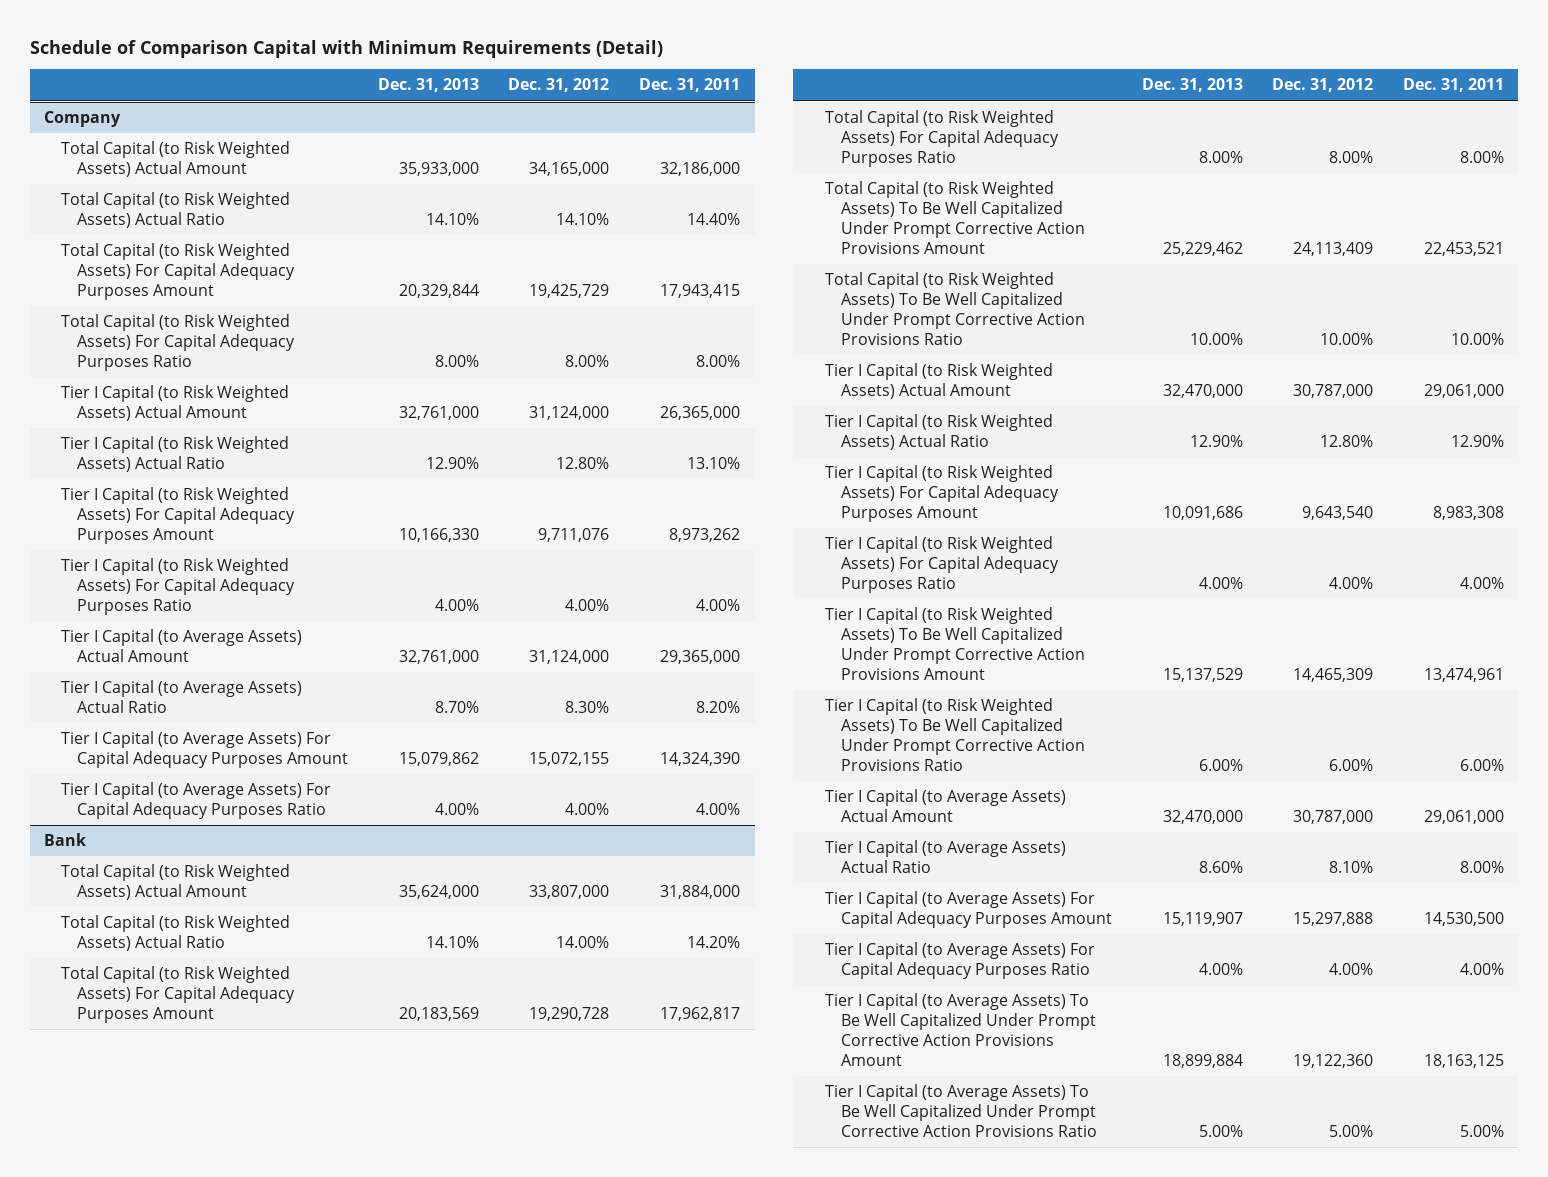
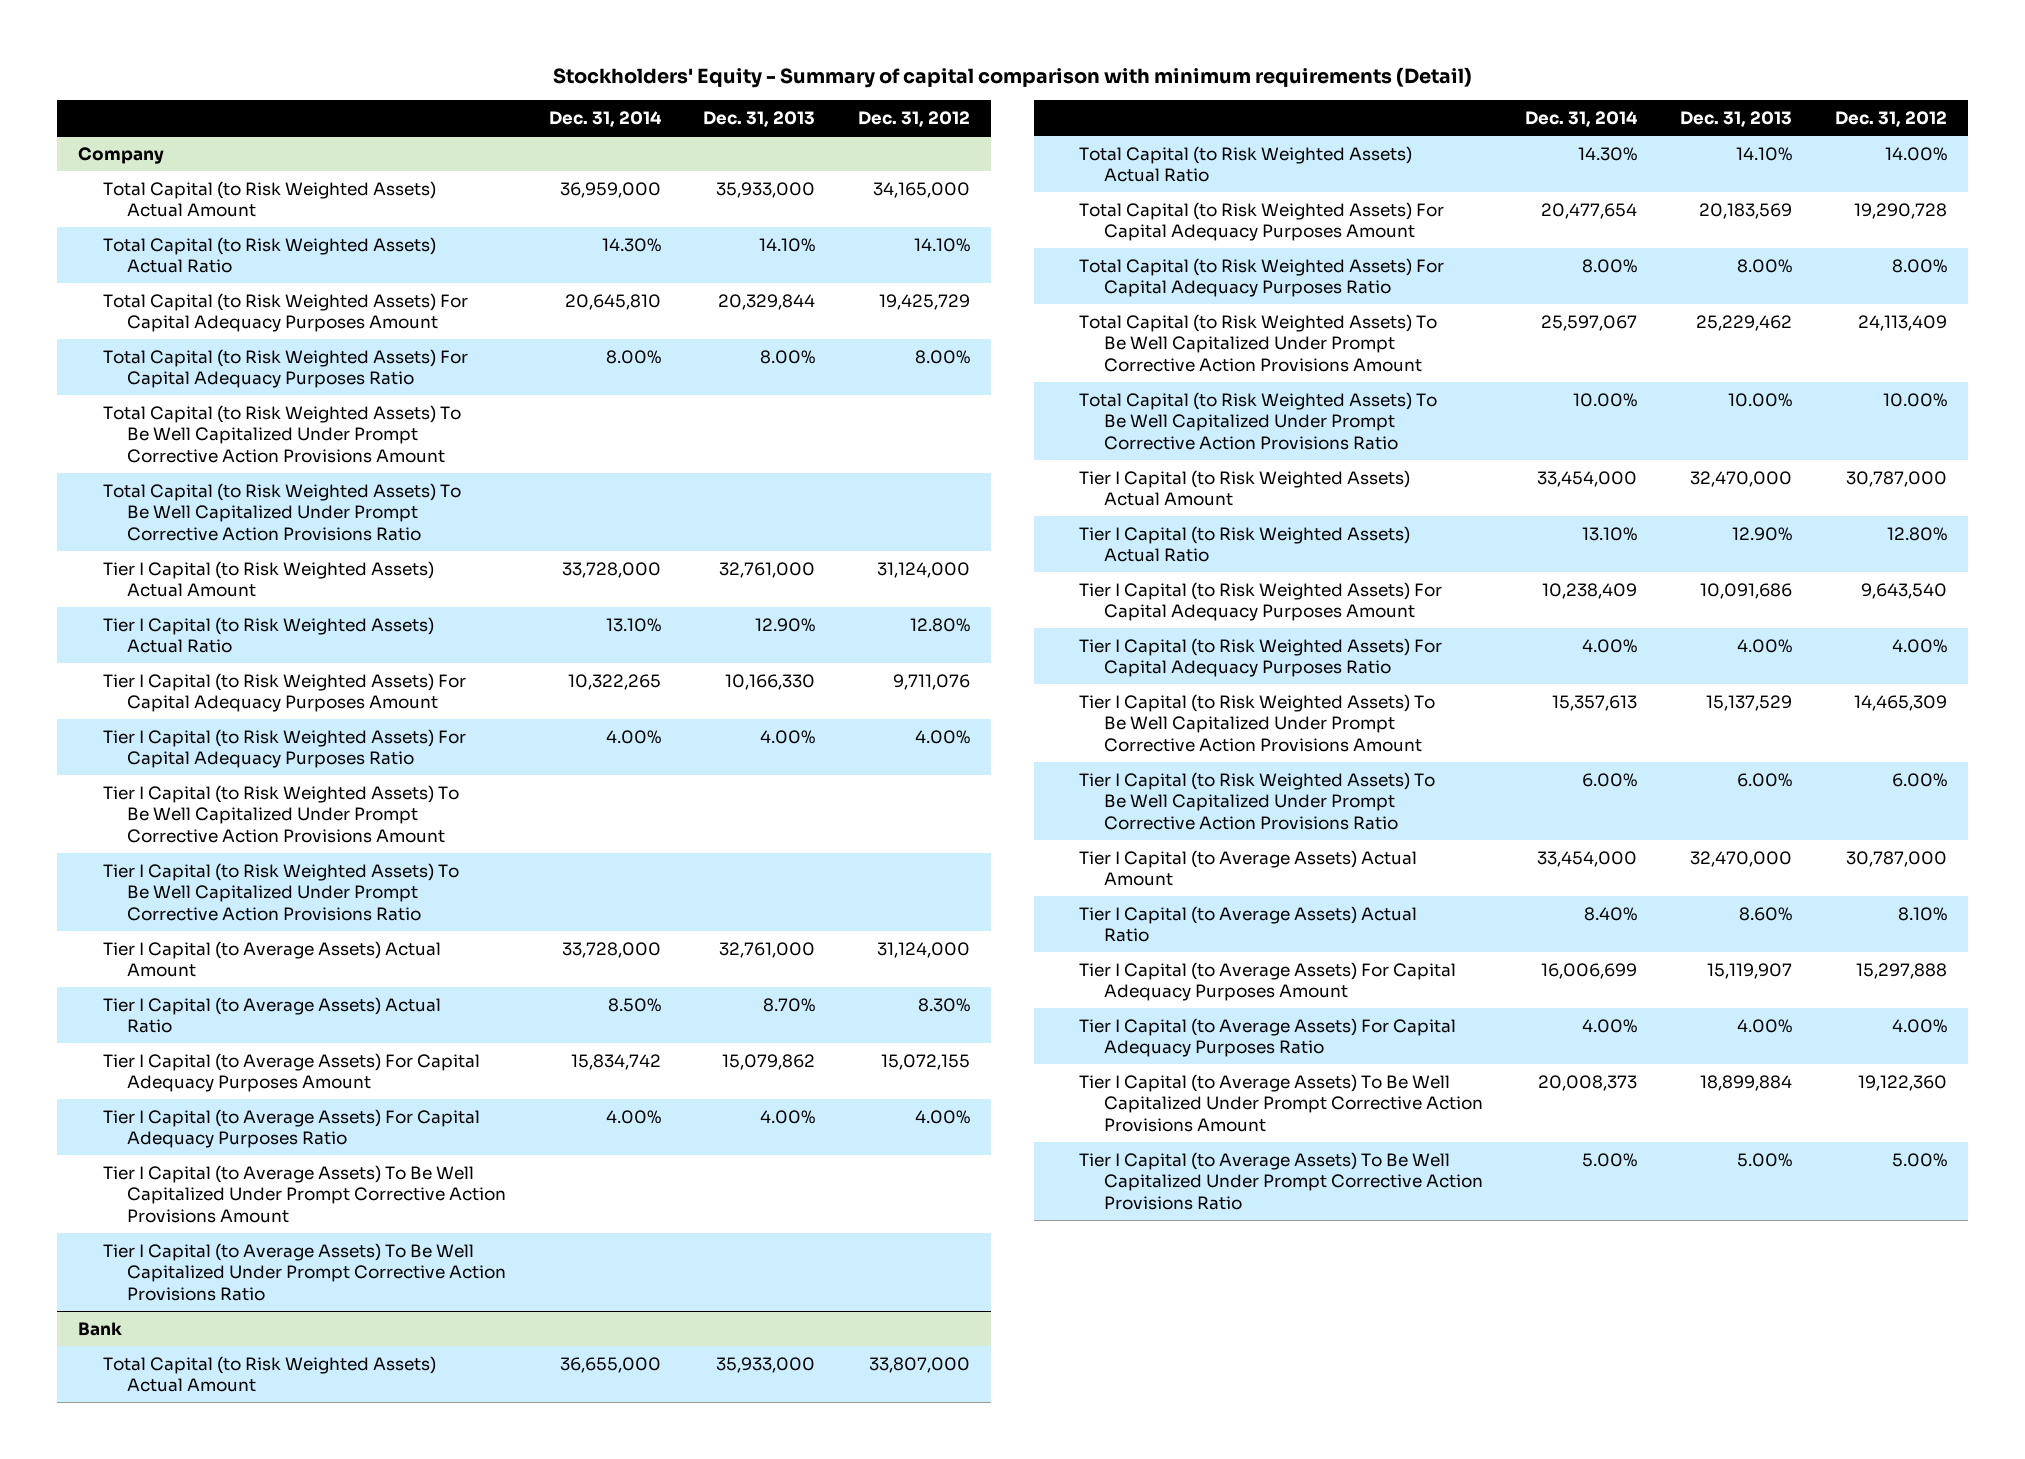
[29,39,663,58] Schedule of Comparison Capital with Minimum Requirements (Detail) -> [552,67,1472,89] Stockholders' Equity - Summary of capital comparison with minimum requirements (Detail)
[638,78,740,93] Dec. 31, 2011 -> none
none -> [548,110,662,127] Dec. 31, 2014
none -> [102,404,461,463] Total Capital (to Risk Weighted Assets) To Be Well Capitalized Under Prompt Corrective Action Provisions Amount
none -> [102,482,461,541] Total Capital (to Risk Weighted Assets) To Be Well Capitalized Under Prompt Corrective Action Provisions Ratio
none -> [102,784,459,843] Tier I Capital (to Risk Weighted Assets) To Be Well Capitalized Under Prompt Corrective Action Provisions Amount
none -> [102,862,459,921] Tier I Capital (to Risk Weighted Assets) To Be Well Capitalized Under Prompt Corrective Action Provisions Ratio
none -> [102,1164,506,1223] Tier I Capital (to Average Assets) To Be Well Capitalized Under Prompt Corrective Action Provisions Amount
none -> [102,1242,506,1301] Tier I Capital (to Average Assets) To Be Well Capitalized Under Prompt Corrective Action Provisions Ratio
[398,885,479,900] 35,624,000 -> [716,1356,816,1373] 35,933,000

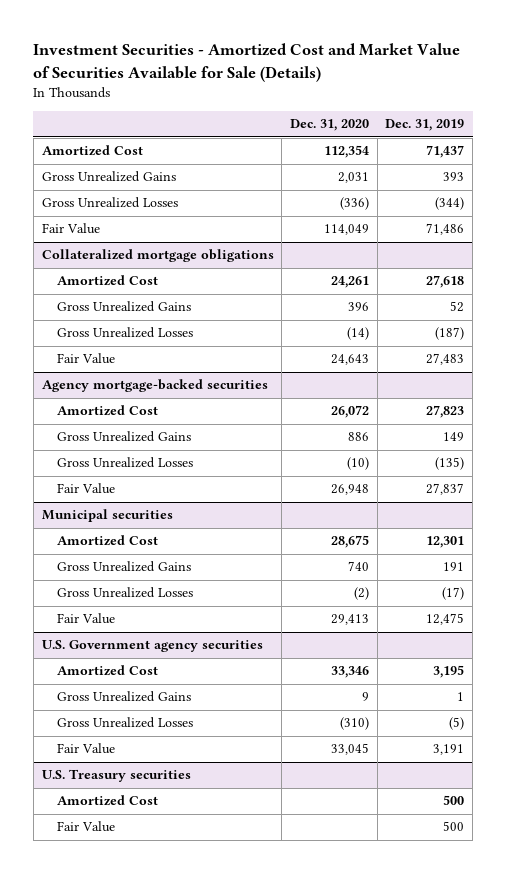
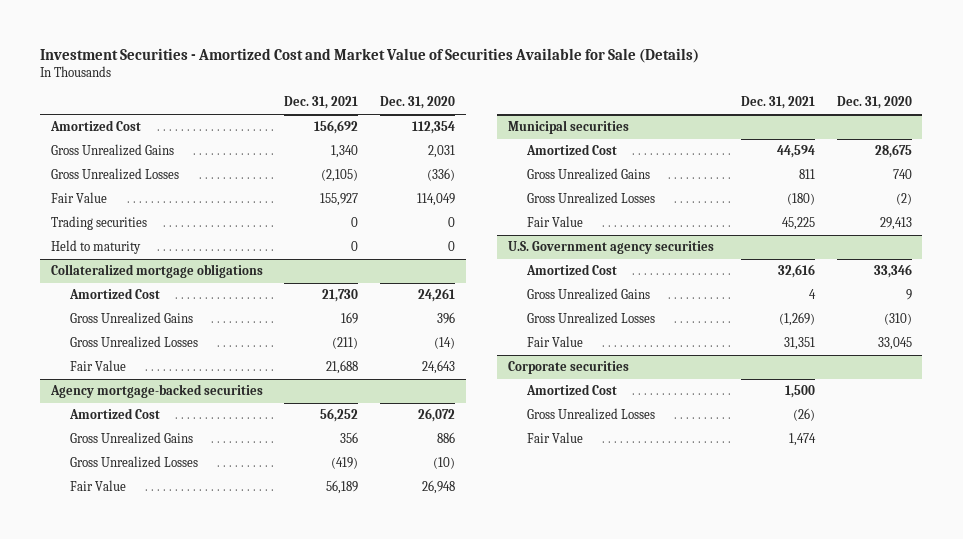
[385,119,465,132] Dec. 31, 2019 -> none
none -> [284,96,359,110] Dec. 31, 2021
none -> [51,216,148,231] Trading securities
none -> [51,240,142,255] Held to maturity
[41,769,191,783] U.S. Treasury securities -> none
none -> [507,361,629,375] Corporate securities
none -> [527,408,656,421] Gross Unrealized Losses

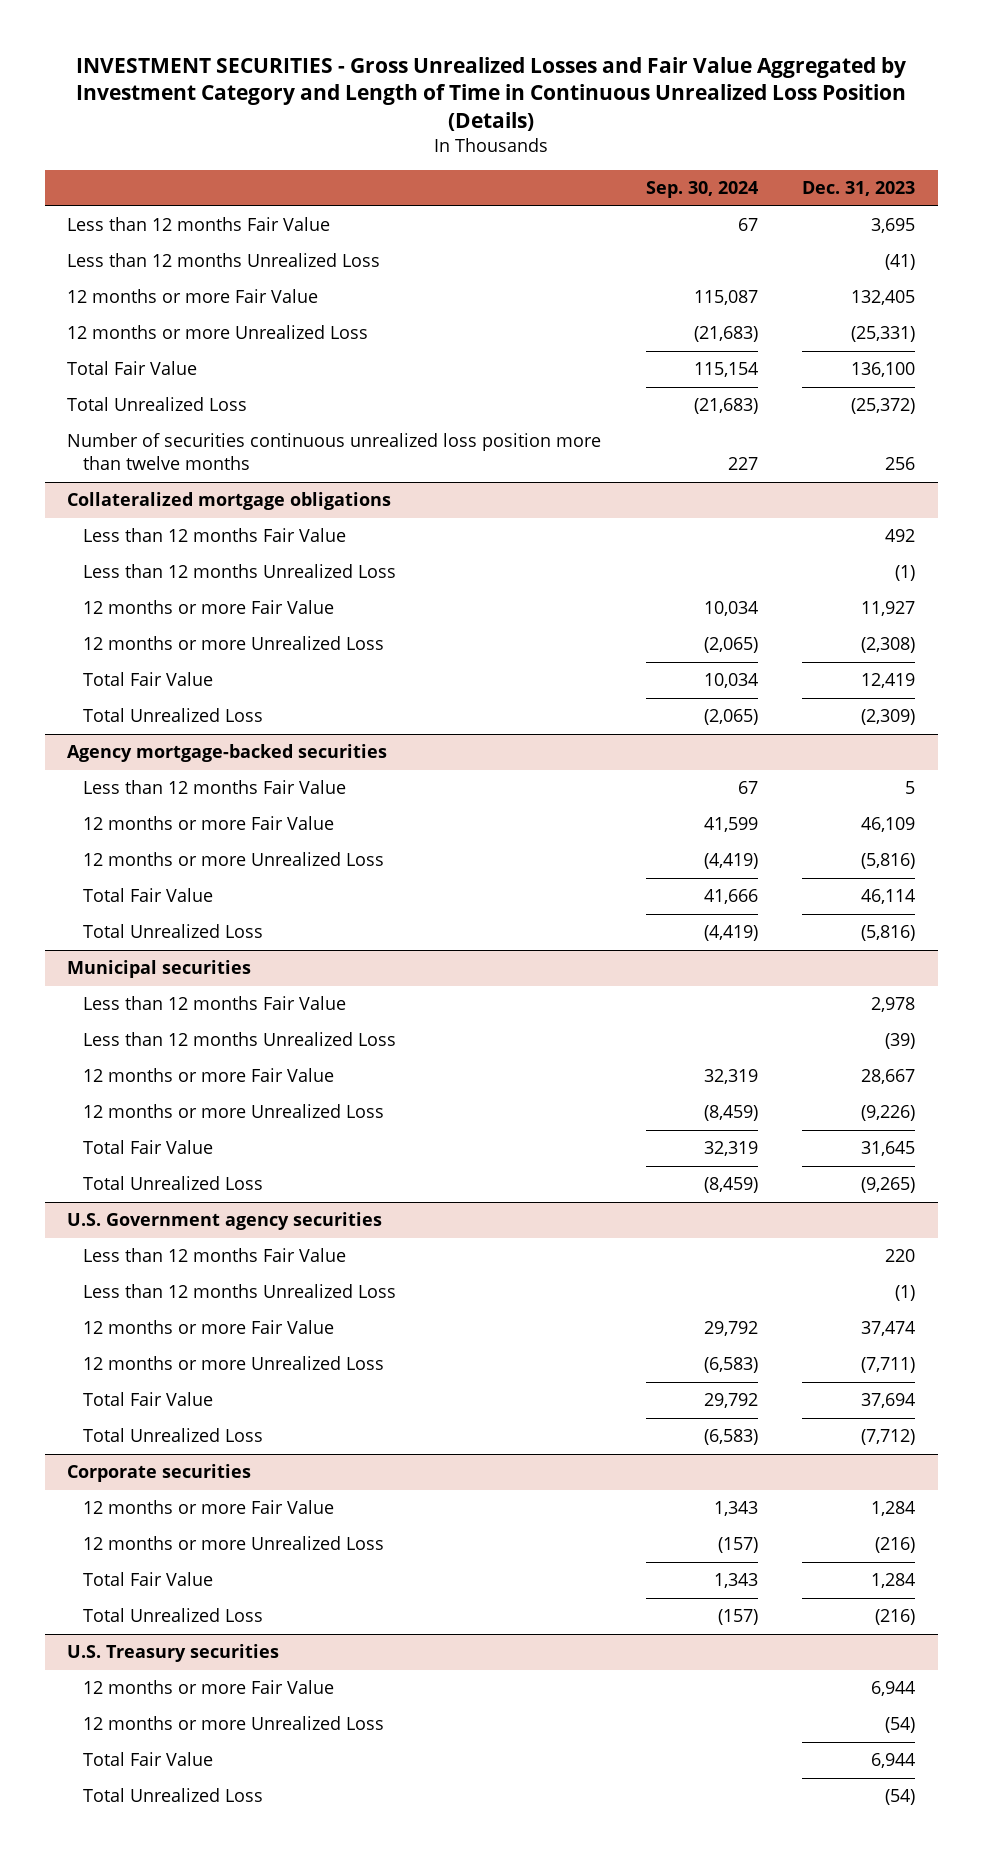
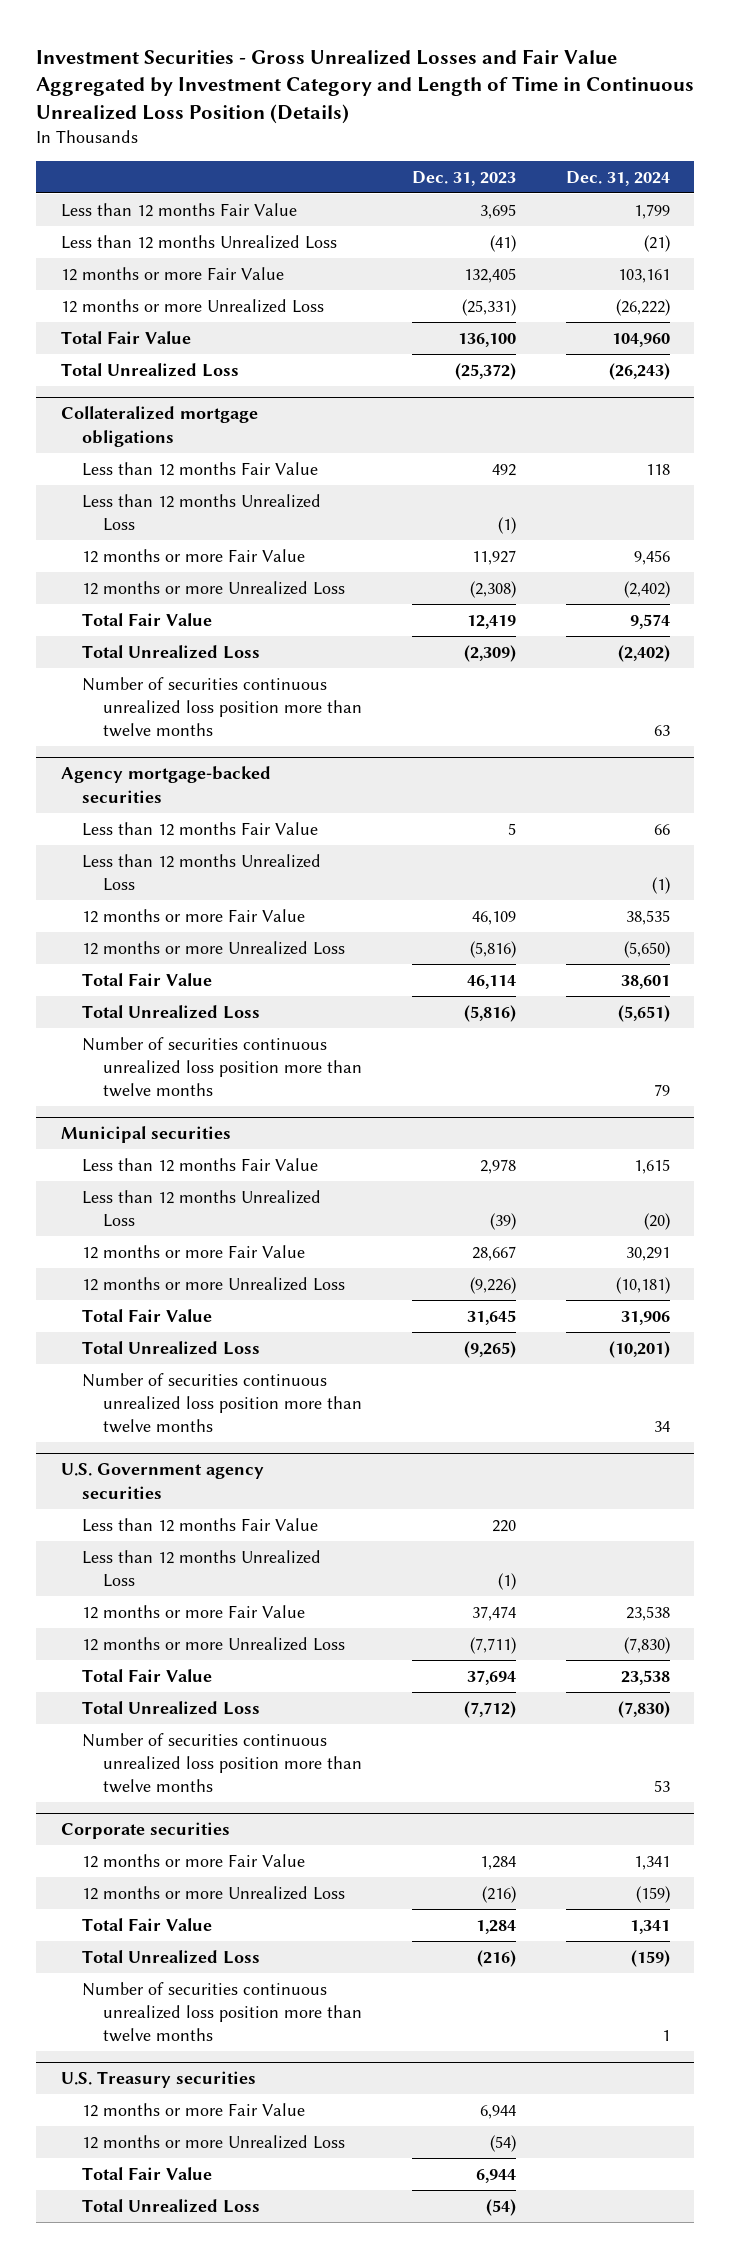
[76,56,907,131] INVESTMENT SECURITIES - Gross Unrealized Losses and Fair Value Aggregated by Investment Category and Length of Time in Continuous Unrealized Loss Position (Details) -> [36,48,695,125] Investment Securities - Gross Unrealized Losses and Fair Value Aggregated by Investment Category and Length of Time in Continuous Unrealized Loss Position (Details)
[645,180,758,198] Sep. 30, 2024 -> none
none -> [565,170,670,186] Dec. 31, 2024
[67,433,602,471] Number of securities continuous unrealized loss position more than twelve months -> none
none -> [81,676,362,738] Number of securities continuous unrealized loss position more than twelve months
none -> [81,853,321,891] Less than 12 months Unrealized Loss
none -> [81,1036,362,1098] Number of securities continuous unrealized loss position more than twelve months
none -> [81,1372,362,1434] Number of securities continuous unrealized loss position more than twelve months
none -> [81,1732,362,1794] Number of securities continuous unrealized loss position more than twelve months
none -> [81,1981,362,2043] Number of securities continuous unrealized loss position more than twelve months

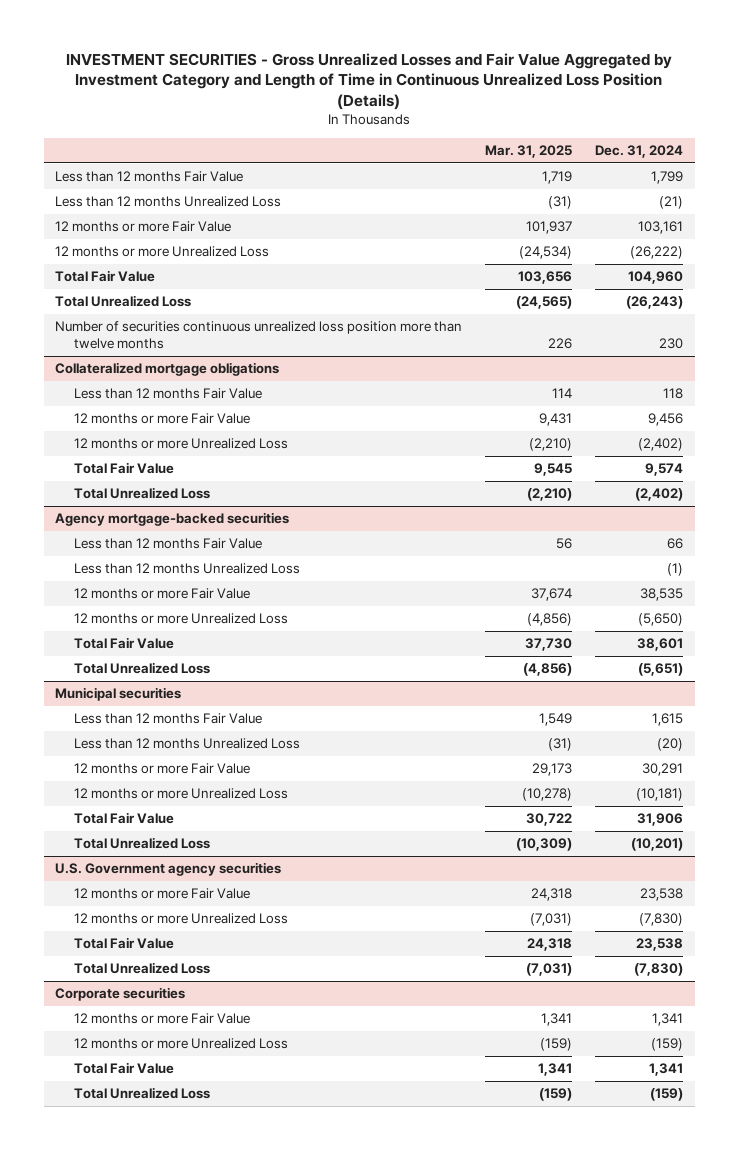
[36,48,695,125] Investment Securities - Gross Unrealized Losses and Fair Value Aggregated by Investment Category and Length of Time in Continuous Unrealized Loss Position (Details) -> [66,52,673,111] INVESTMENT SECURITIES - Gross Unrealized Losses and Fair Value Aggregated by Investment Category and Length of Time in Continuous Unrealized Loss Position (Details)
[411,170,516,186] Dec. 31, 2023 -> none
none -> [485,144,573,158] Mar. 31, 2025
none -> [55,321,463,349] Number of securities continuous unrealized loss position more than twelve months
[81,493,321,531] Less than 12 months Unrealized Loss -> none
[81,676,362,738] Number of securities continuous unrealized loss position more than twelve months -> none
[81,1036,362,1098] Number of securities continuous unrealized loss position more than twelve months -> none
[81,1372,362,1434] Number of securities continuous unrealized loss position more than twelve months -> none
[81,1517,318,1532] Less than 12 months Fair Value -> none
[81,1549,321,1587] Less than 12 months Unrealized Loss -> none
[81,1732,362,1794] Number of securities continuous unrealized loss position more than twelve months -> none
[81,1981,362,2043] Number of securities continuous unrealized loss position more than twelve months -> none
[61,2071,257,2089] U.S. Treasury securities -> none
[81,2102,305,2117] 12 months or more Fair Value -> none
[81,2134,345,2149] 12 months or more Unrealized Loss -> none
[81,2166,212,2180] Total Fair Value -> none
[81,2198,260,2213] Total Unrealized Loss -> none

